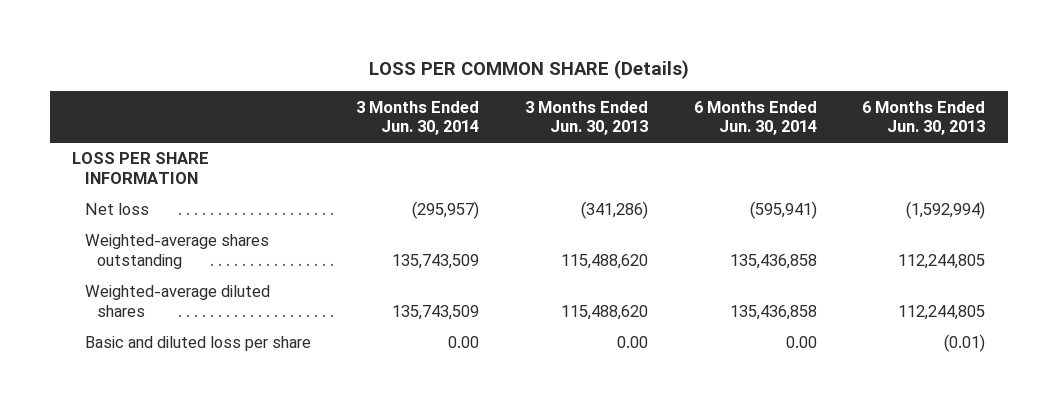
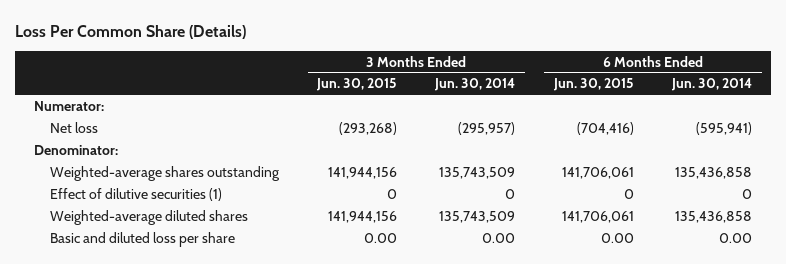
[368,59,689,79] LOSS PER COMMON SHARE (Details) -> [14,24,246,39] Loss Per Common Share (Details)
[524,100,648,136] 3 Months Ended Jun. 30, 2013 -> none
[862,100,986,136] 6 Months Ended Jun. 30, 2013 -> none
none -> [316,78,398,92] Jun. 30, 2015
none -> [552,78,634,92] Jun. 30, 2015
[72,152,210,185] LOSS PER SHARE INFORMATION -> none
none -> [33,100,104,111] Numerator:
none -> [33,144,118,155] Denominator:
none -> [49,187,222,201] Effect of dilutive securities (1)

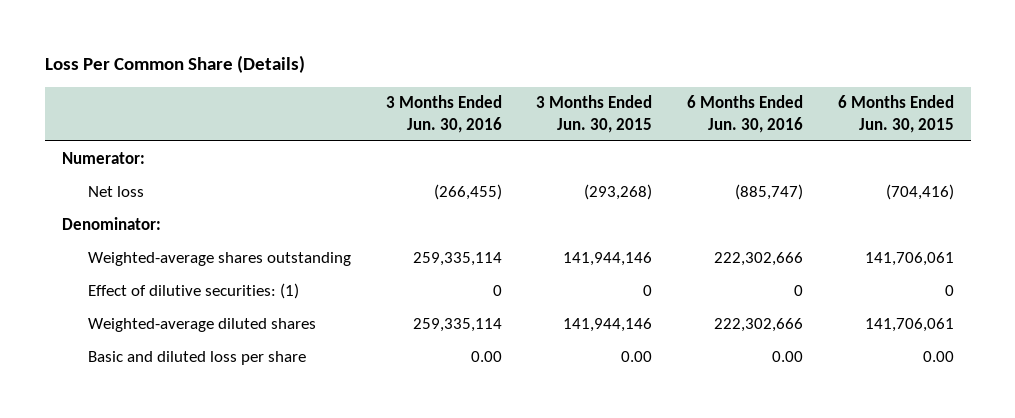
[434,78,516,92] Jun. 30, 2014 -> none
[671,78,753,92] Jun. 30, 2014 -> none
none -> [385,95,502,133] 3 Months Ended Jun. 30, 2016
none -> [686,95,803,133] 6 Months Ended Jun. 30, 2016
[328,166,398,179] 141,944,156 -> [563,251,653,266] 141,944,146
[49,187,222,201] Effect of dilutive securities (1) -> [87,282,299,299] Effect of dilutive securities: (1)
[328,210,398,223] 141,944,156 -> [563,317,653,332] 141,944,146

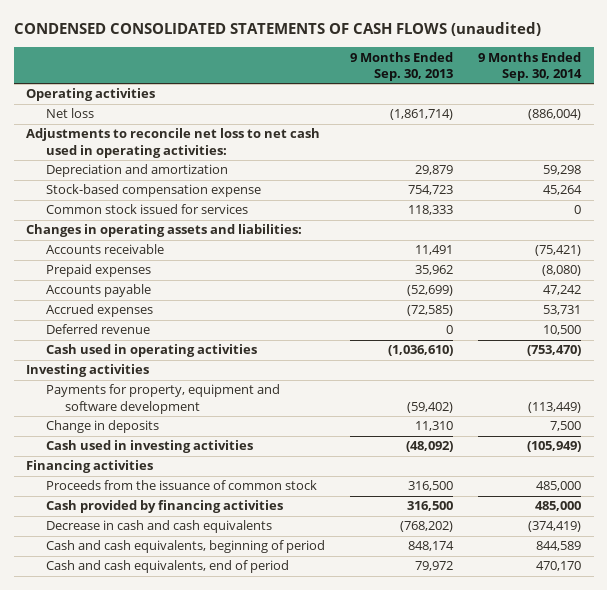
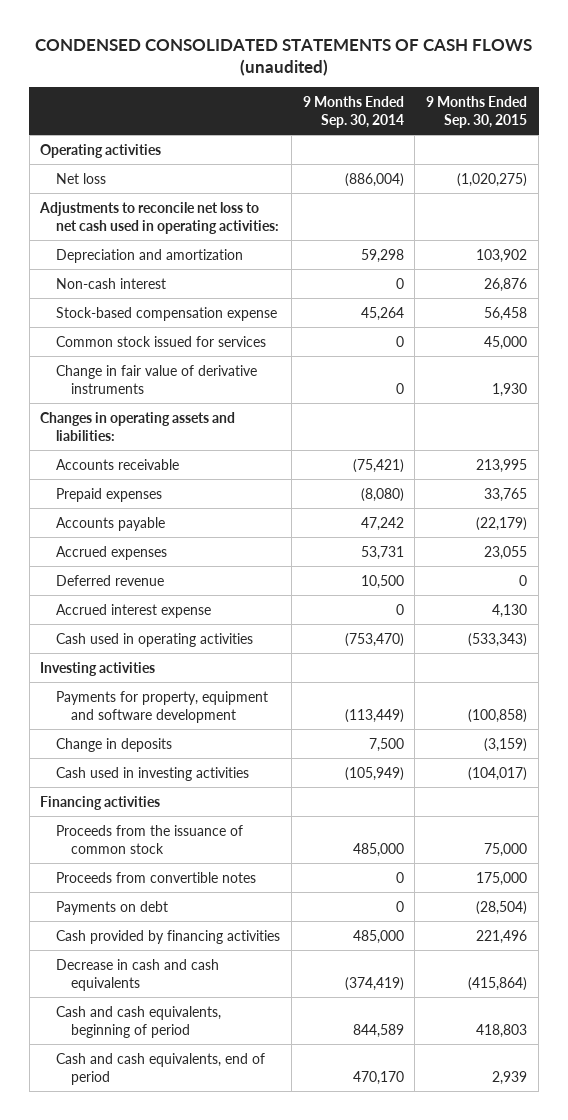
[349,51,453,82] 9 Months Ended Sep. 30, 2013 -> none
none -> [426,95,528,128] 9 Months Ended Sep. 30, 2015
none -> [55,277,166,289] Non-cash interest
none -> [55,364,257,394] Change in fair value of derivative instruments
none -> [55,603,211,618] Accrued interest expense
none -> [55,871,256,883] Proceeds from convertible notes
none -> [55,900,168,915] Payments on debt

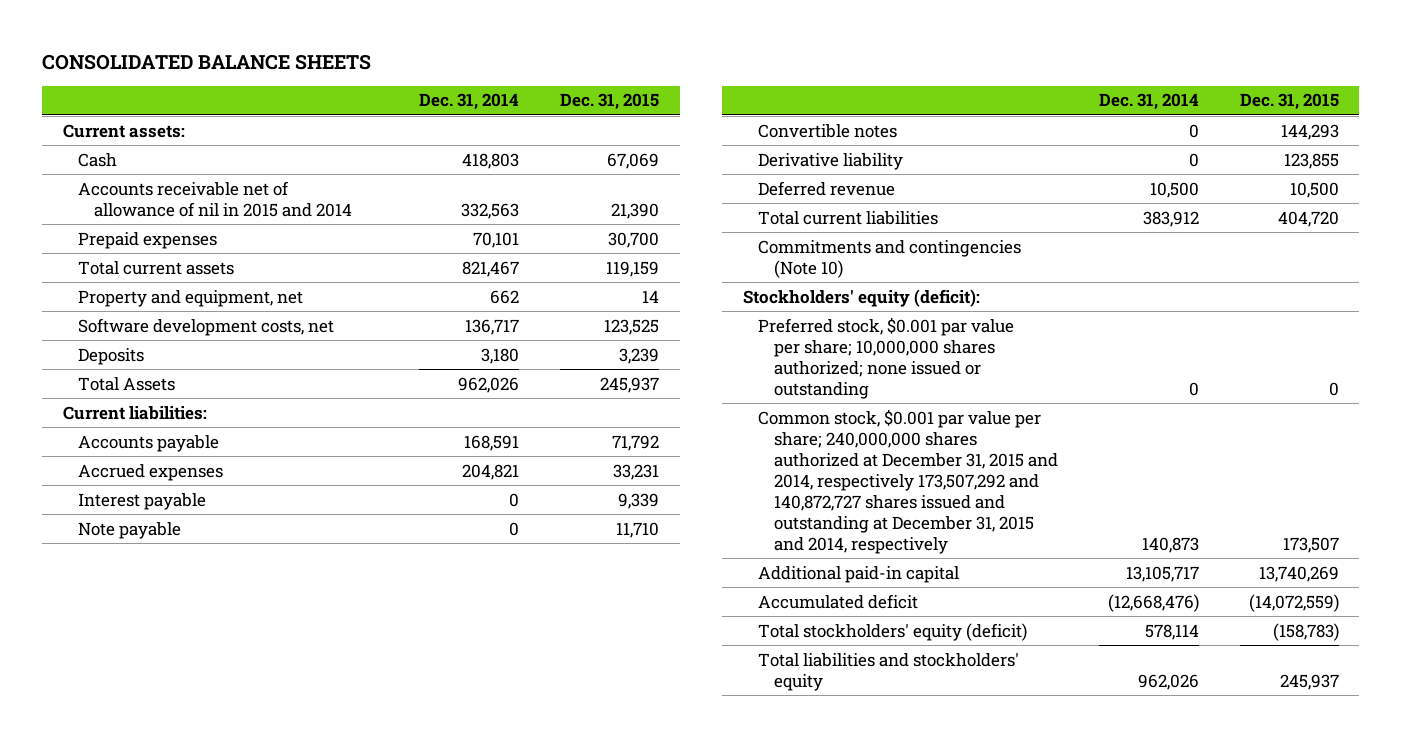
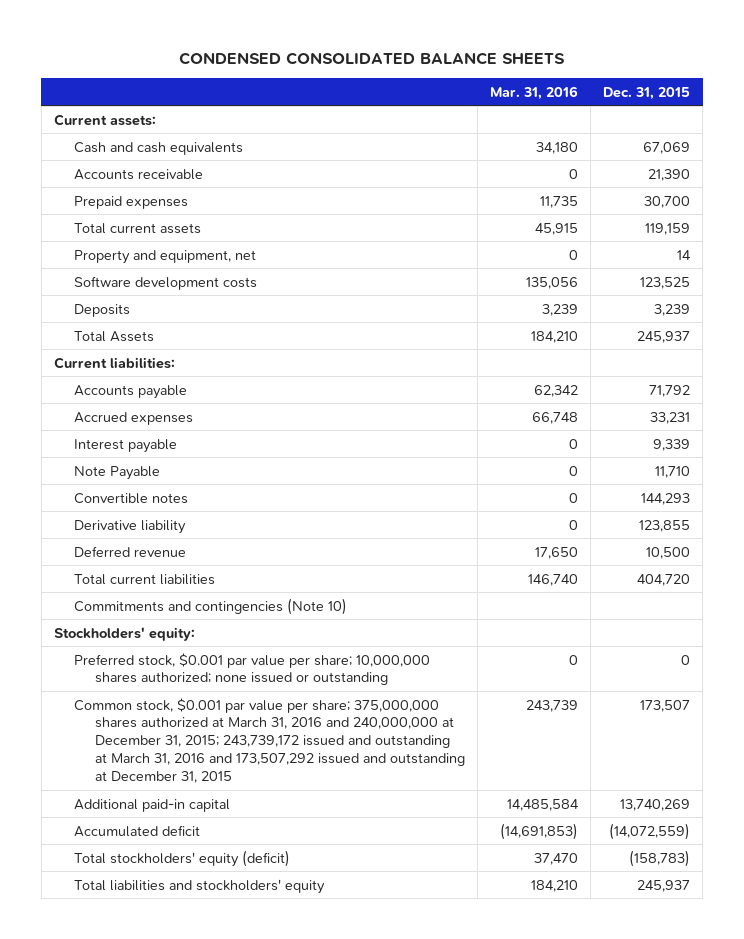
[42,53,372,70] CONSOLIDATED BALANCE SHEETS -> [178,51,565,65] CONDENSED CONSOLIDATED BALANCE SHEETS
[419,93,520,111] Dec. 31, 2014 -> none
none -> [489,85,578,100] Mar. 31, 2016
[78,152,118,167] Cash -> [74,141,244,155] Cash and cash equivalents
[78,180,353,217] Accounts receivable net of allowance of nil in 2015 and 2014 -> [74,168,204,180] Accounts receivable
[78,317,335,336] Software development costs, net -> [74,275,258,290] Software development costs
[78,521,182,539] Note payable -> [74,465,161,480] Note Payable
[742,288,980,307] Stockholders' equity (deficit): -> [54,626,196,641] Stockholders' equity:
[758,408,1058,555] Common stock, $0.001 par value per share; 240,000,000 shares authorized at December 31, 2015 and 2014, respectively 173,507,292 and 140,872,727 shares issued and outstanding at December 31, 2015 and 2014, respectively -> [74,697,465,783] Common stock, $0.001 par value per share; 375,000,000 shares authorized at March 31, 2016 and 240,000,000 at December 31, 2015; 243,739,172 issued and outstanding at March 31, 2016 and 173,507,292 issued and outstanding at December 31, 2015

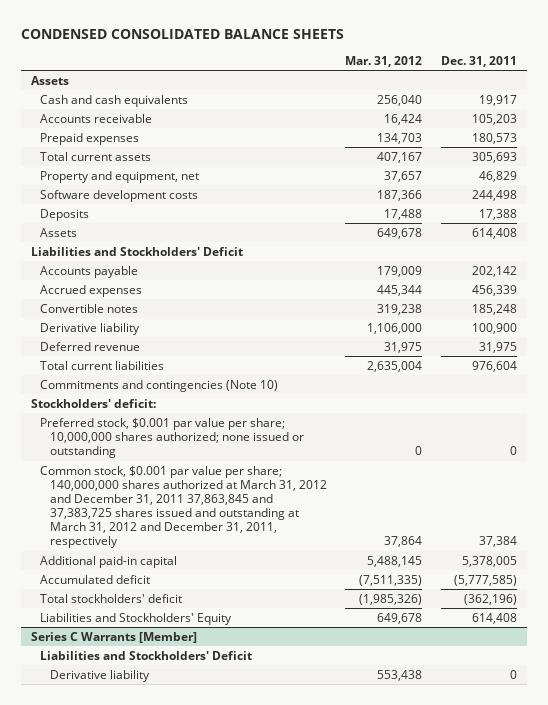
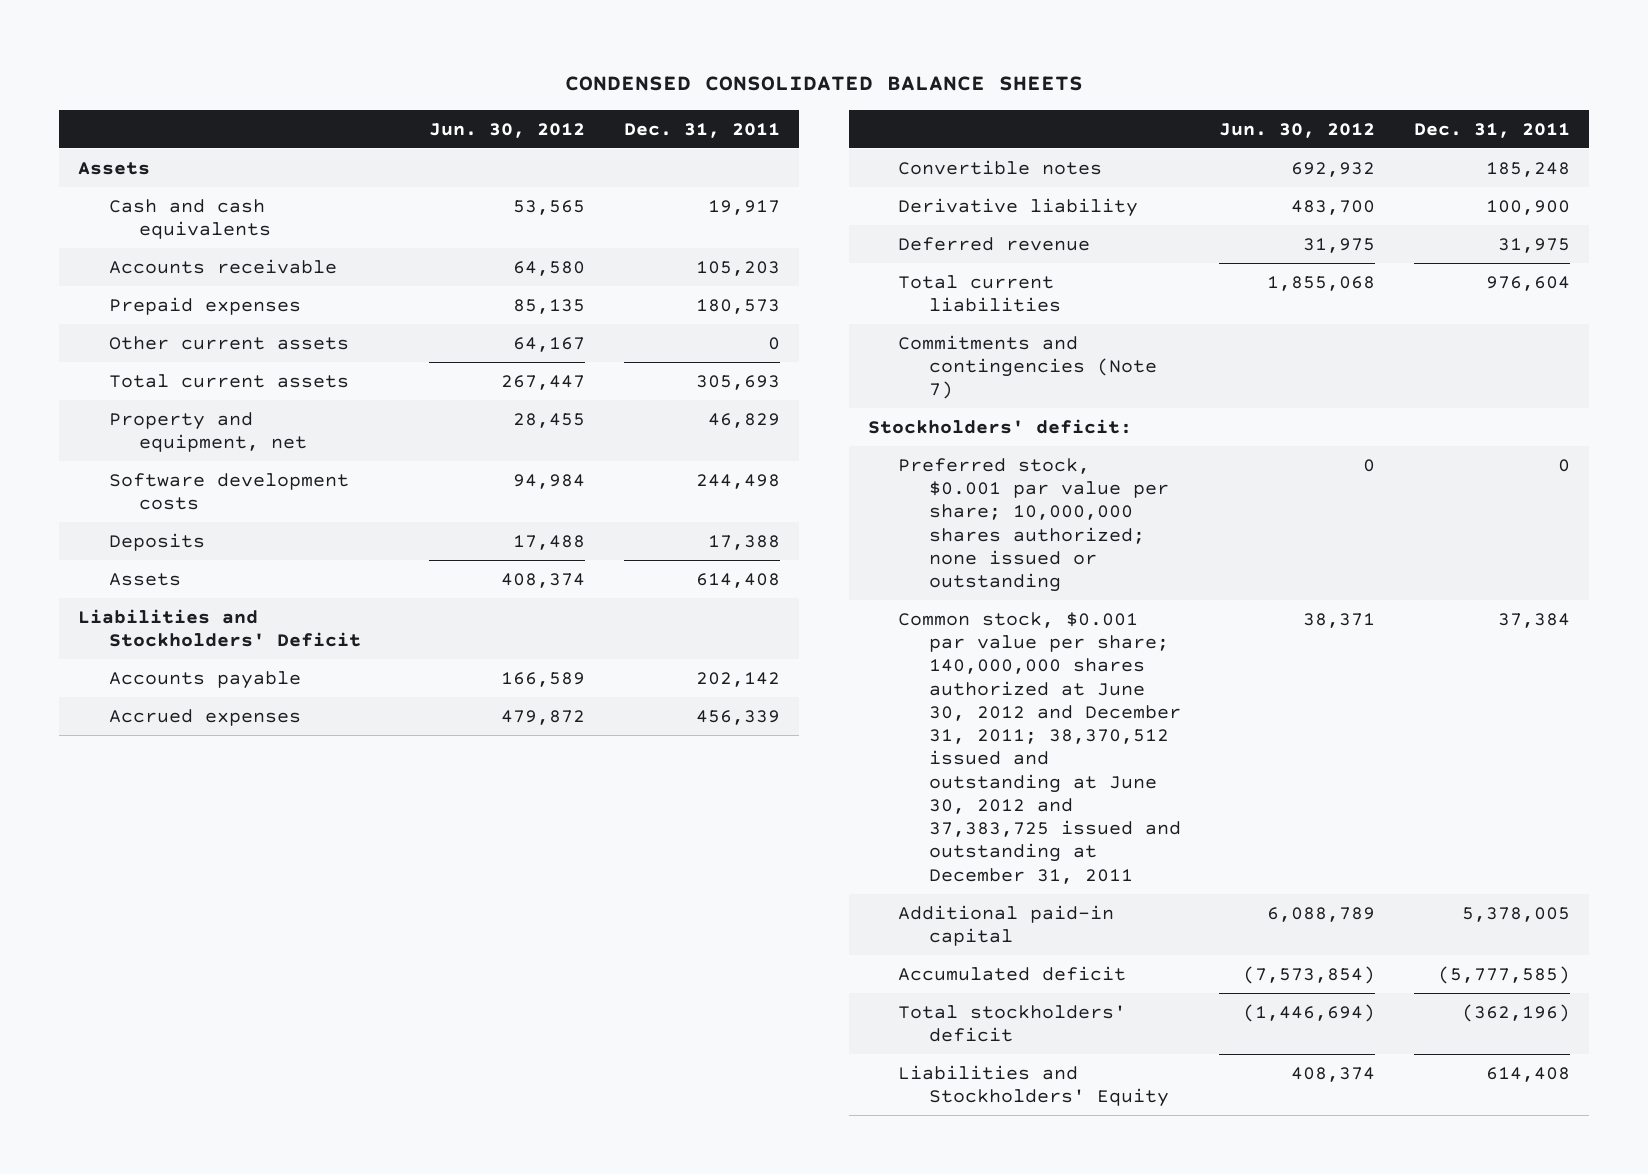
[345,55,423,67] Mar. 31, 2012 -> none
none -> [429,122,586,138] Jun. 30, 2012
none -> [108,335,349,350] Other current assets
[40,379,279,392] Commitments and contingencies (Note 10) -> [898,334,1157,400] Commitments and contingencies (Note 7)
[40,465,327,549] Common stock, $0.001 par value per share; 140,000,000 shares authorized at March 31, 2012 and December 31, 2011 37,863,845 and 37,383,725 shares issued and outstanding at March 31, 2012 and December 31, 2011, respectively -> [898,611,1181,884] Common stock, $0.001 par value per share; 140,000,000 shares authorized at June 30, 2012 and December 31, 2011; 38,370,512 issued and outstanding at June 30, 2012 and 37,383,725 issued and outstanding at December 31, 2011
[30,631,197,643] Series C Warrants [Member] -> none
[40,650,253,660] Liabilities and Stockholders' Deficit -> none
[49,669,150,682] Derivative liability -> none

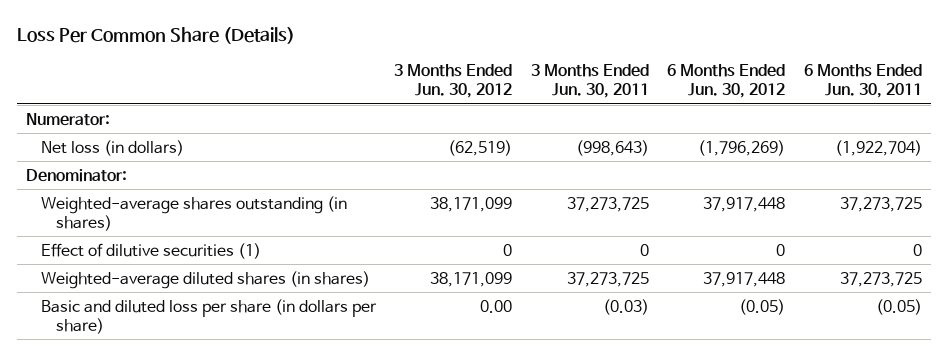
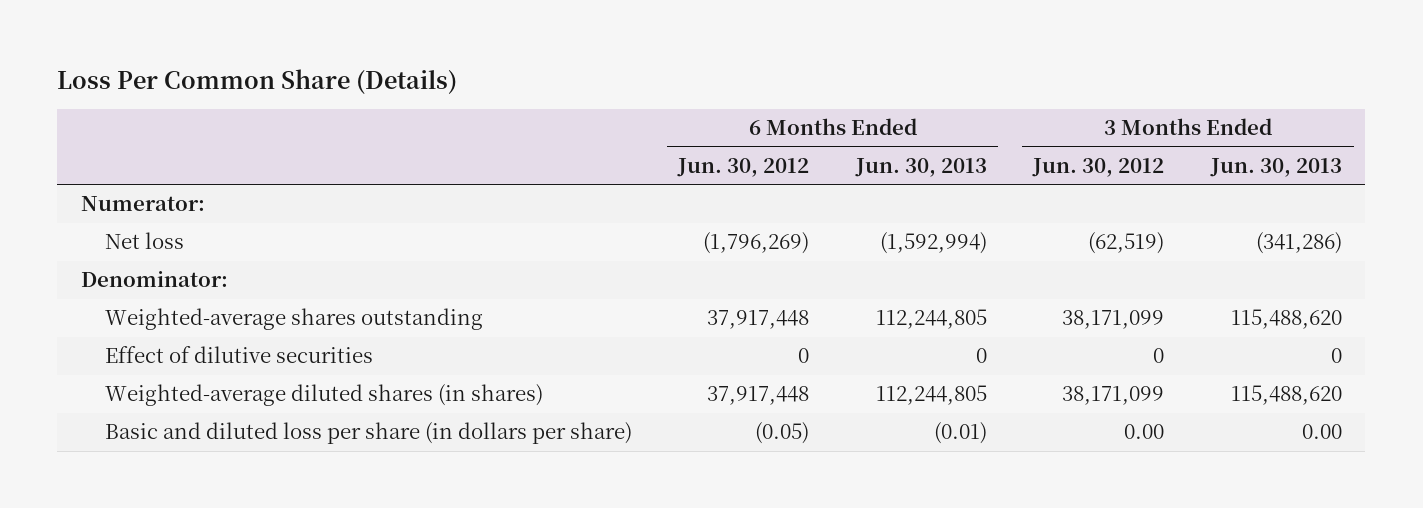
[530,64,649,99] 3 Months Ended Jun. 30, 2011 -> none
[803,64,922,99] 6 Months Ended Jun. 30, 2011 -> none
none -> [854,158,987,178] Jun. 30, 2013
none -> [1209,158,1342,178] Jun. 30, 2013
[41,139,185,156] Net loss (in dollars) -> [104,232,184,250] Net loss
[41,195,348,231] Weighted-average shares outstanding (in shares) -> [104,308,483,331] Weighted-average shares outstanding
[41,242,262,259] Effect of dilutive securities (1) -> [104,346,373,364] Effect of dilutive securities

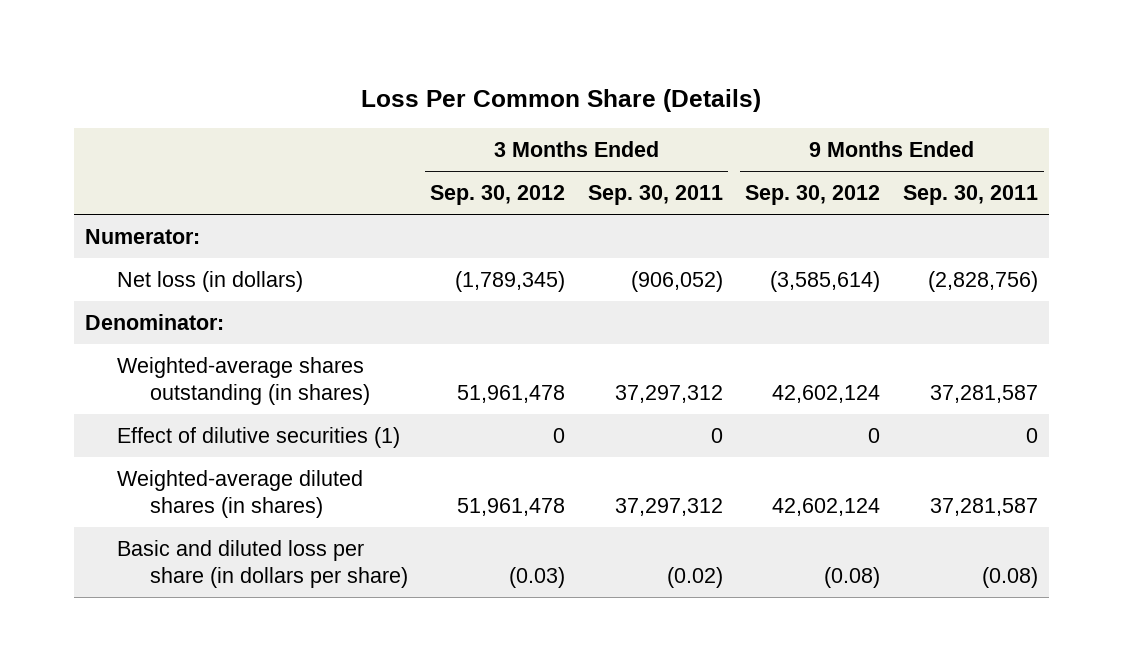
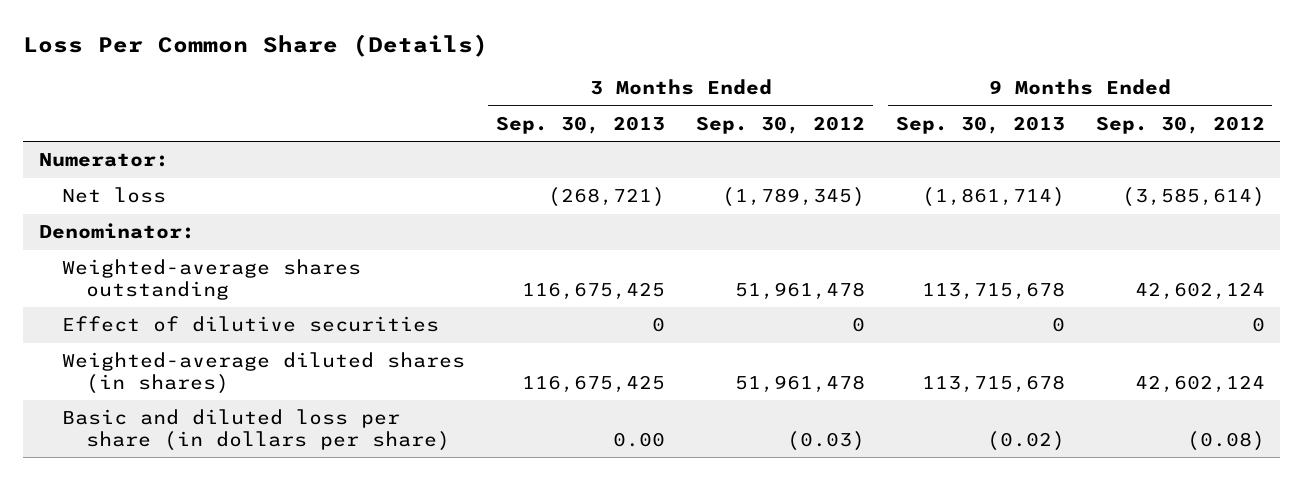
[587,185,723,206] Sep. 30, 2011 -> none
[902,185,1038,206] Sep. 30, 2011 -> none
none -> [496,116,666,135] Sep. 30, 2013
none -> [895,116,1065,135] Sep. 30, 2013
[117,270,304,292] Net loss (in dollars) -> [62,187,167,204] Net loss
[117,356,370,405] Weighted-average shares outstanding (in shares) -> [62,259,362,300] Weighted-average shares outstanding
[117,426,401,448] Effect of dilutive securities (1) -> [62,316,440,333] Effect of dilutive securities

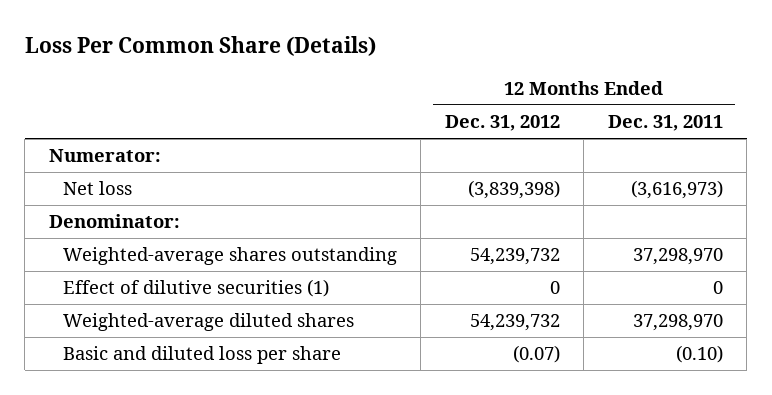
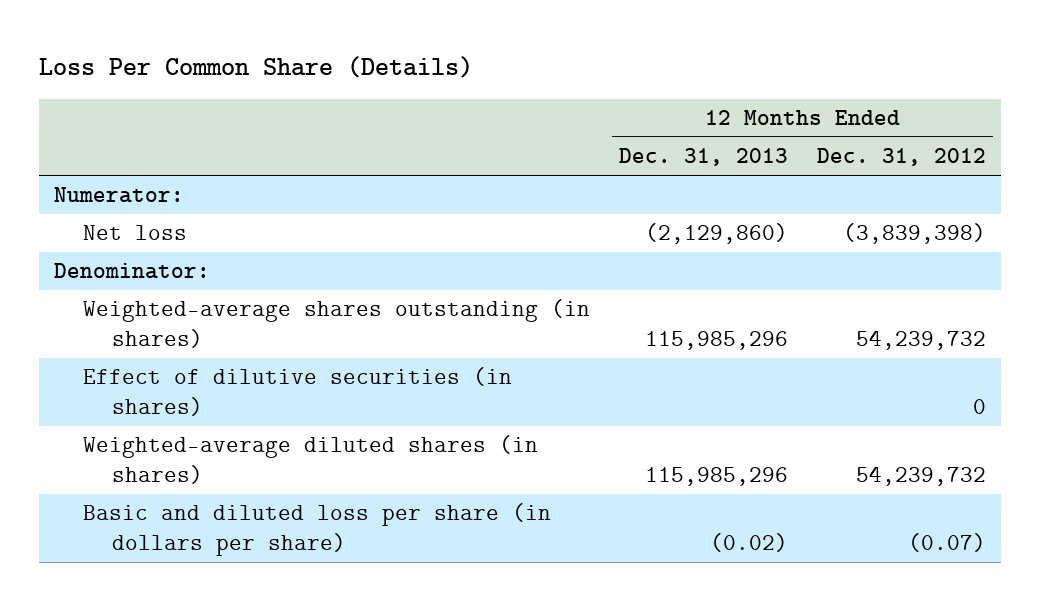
[607,115,723,132] Dec. 31, 2011 -> none
none -> [618,148,788,167] Dec. 31, 2013
[62,247,397,266] Weighted-average shares outstanding -> [82,299,590,348] Weighted-average shares outstanding (in shares)
[62,279,329,298] Effect of dilutive securities (1) -> [82,367,512,416] Effect of dilutive securities (in shares)
[62,313,354,332] Weighted-average diluted shares -> [82,435,538,484] Weighted-average diluted shares (in shares)
[62,346,341,365] Basic and diluted loss per share -> [82,503,551,556] Basic and diluted loss per share (in dollars per share)

